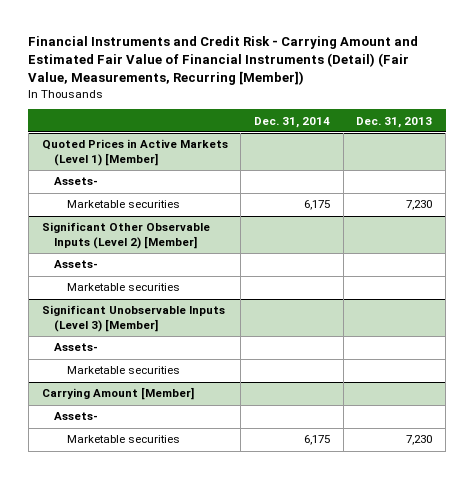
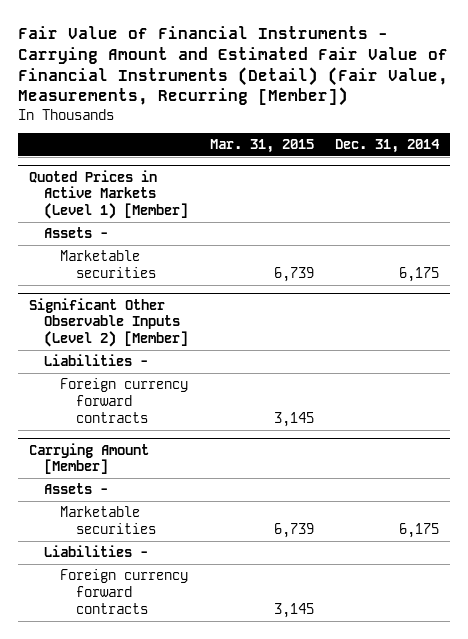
[28,36,419,86] Financial Instruments and Credit Risk - Carrying Amount and Estimated Fair Value of Financial Instruments (Detail) (Fair Value, Measurements, Recurring [Member]) -> [18,25,449,107] Fair Value of Financial Instruments - Carrying Amount and Estimated Fair Value of Financial Instruments (Detail) (Fair Value, Measurements, Recurring [Member])
[356,116,433,128] Dec. 31, 2013 -> none
none -> [209,139,314,154] Mar. 31, 2015
[54,177,99,186] Assets- -> [44,227,109,239] Assets -
[54,260,99,269] Assets- -> none
[66,283,180,292] Marketable securities -> none
[41,305,225,332] Significant Unobservable Inputs (Level 3) [Member] -> none
[54,343,99,352] Assets- -> none
[66,366,180,375] Marketable securities -> none
none -> [44,354,149,367] Liabilities -
none -> [60,378,189,423] Foreign currency forward contracts
[54,412,99,421] Assets- -> [44,483,109,495] Assets -
none -> [44,545,149,558] Liabilities -
none -> [60,569,189,614] Foreign currency forward contracts

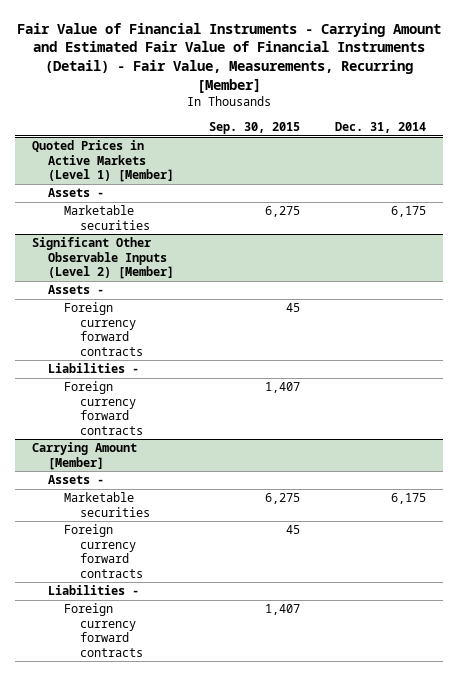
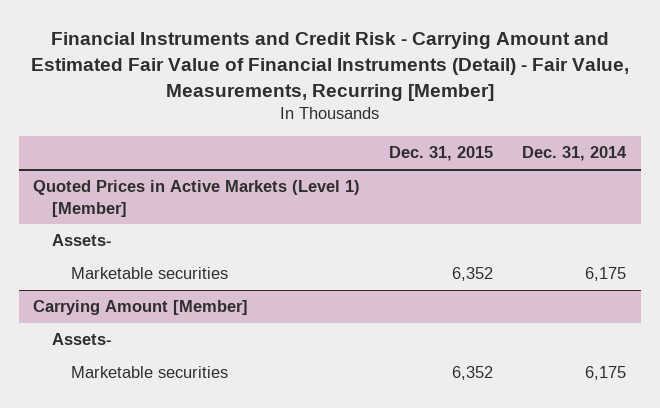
[16,22,441,93] Fair Value of Financial Instruments - Carrying Amount and Estimated Fair Value of Financial Instruments (Detail) - Fair Value, Measurements, Recurring [Member] -> [30,31,629,101] Financial Instruments and Credit Risk - Carrying Amount and Estimated Fair Value of Financial Instruments (Detail) - Fair Value, Measurements, Recurring [Member]
[208,122,300,135] Sep. 30, 2015 -> none
none -> [389,146,494,162] Dec. 31, 2015
[48,188,105,198] Assets - -> [52,234,113,247] Assets-
[32,237,175,280] Significant Other Observable Inputs (Level 2) [Member] -> none
[48,285,105,295] Assets - -> none
[64,302,144,356] Foreign currency forward contracts -> none
[48,363,140,374] Liabilities - -> none
[64,381,144,435] Foreign currency forward contracts -> none
[48,475,105,485] Assets - -> [52,333,113,346] Assets-
[64,524,144,578] Foreign currency forward contracts -> none
[48,585,140,596] Liabilities - -> none
[64,603,144,657] Foreign currency forward contracts -> none

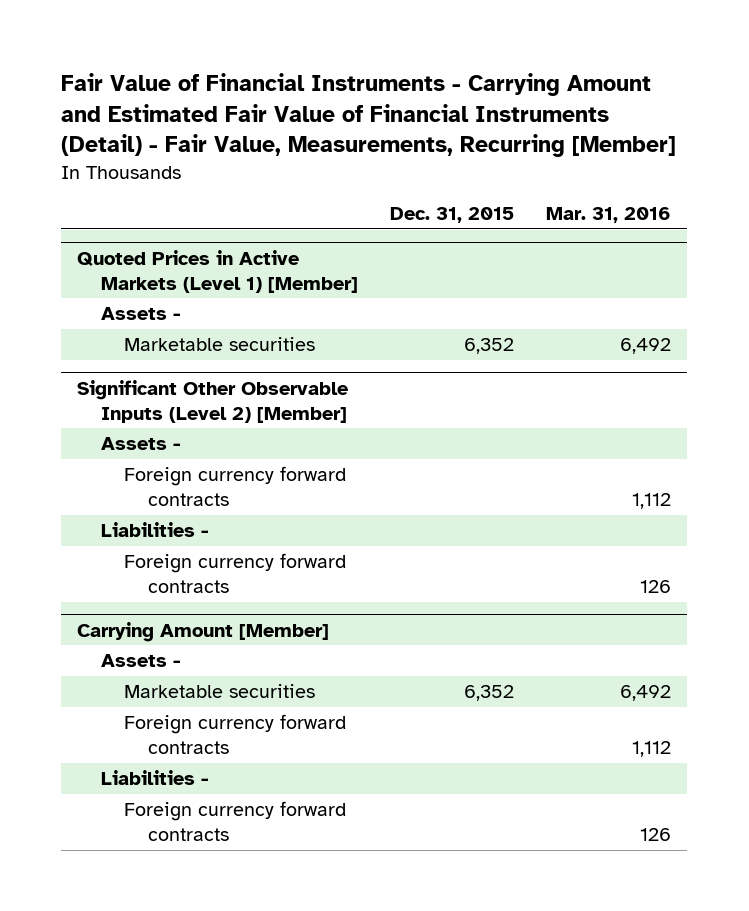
[30,31,629,101] Financial Instruments and Credit Risk - Carrying Amount and Estimated Fair Value of Financial Instruments (Detail) - Fair Value, Measurements, Recurring [Member] -> [61,73,677,158] Fair Value of Financial Instruments - Carrying Amount and Estimated Fair Value of Financial Instruments (Detail) - Fair Value, Measurements, Recurring [Member]
[522,146,628,162] Dec. 31, 2014 -> none
none -> [546,207,672,224] Mar. 31, 2016
[52,234,113,247] Assets- -> [100,307,180,321] Assets -
none -> [77,379,349,423] Significant Other Observable Inputs (Level 2) [Member]
none -> [100,437,180,451] Assets -
none -> [124,466,347,507] Foreign currency forward contracts
none -> [100,522,208,538] Liabilities -
none -> [124,553,347,594] Foreign currency forward contracts
[52,333,113,346] Assets- -> [100,654,180,668] Assets -
none -> [124,714,347,755] Foreign currency forward contracts
none -> [100,770,208,786] Liabilities -
none -> [124,801,347,842] Foreign currency forward contracts

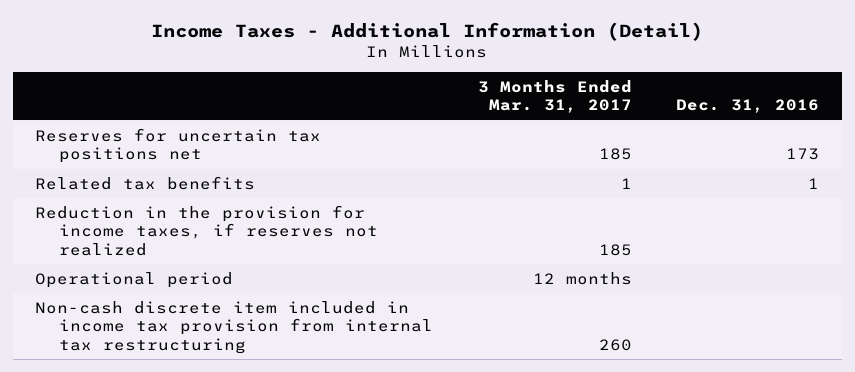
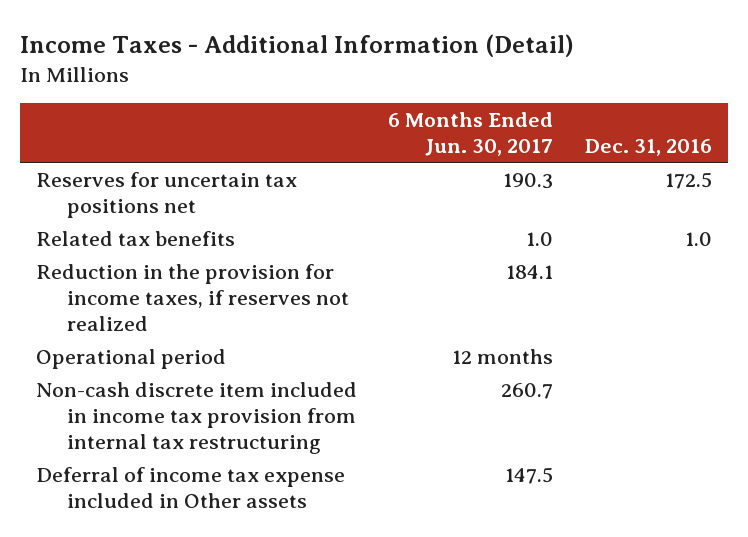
[477,80,632,114] 3 Months Ended Mar. 31, 2017 -> none
none -> [388,111,554,157] 6 Months Ended Jun. 30, 2017
[786,148,820,161] 173 -> [665,171,713,189] 172.5
[808,177,820,189] 1 -> [685,231,713,246] 1.0
none -> [35,466,345,509] Deferral of income tax expense included in Other assets

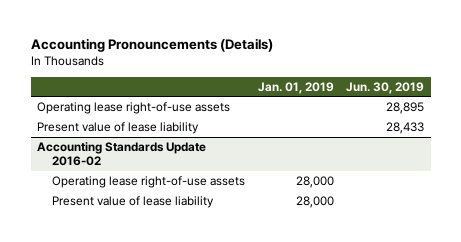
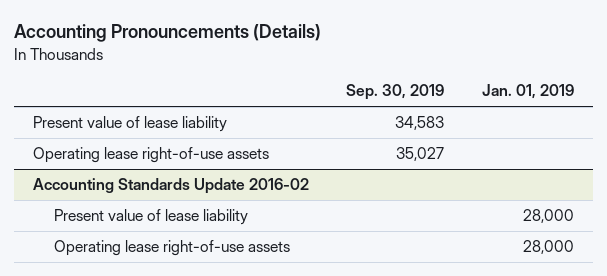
[346,81,425,94] Jun. 30, 2019 -> none
none -> [346,84,445,101] Sep. 30, 2019
[37,102,231,115] Operating lease right-of-use assets -> [32,147,269,164] Operating lease right-of-use assets
[51,176,245,189] Operating lease right-of-use assets -> [54,240,291,257] Operating lease right-of-use assets

